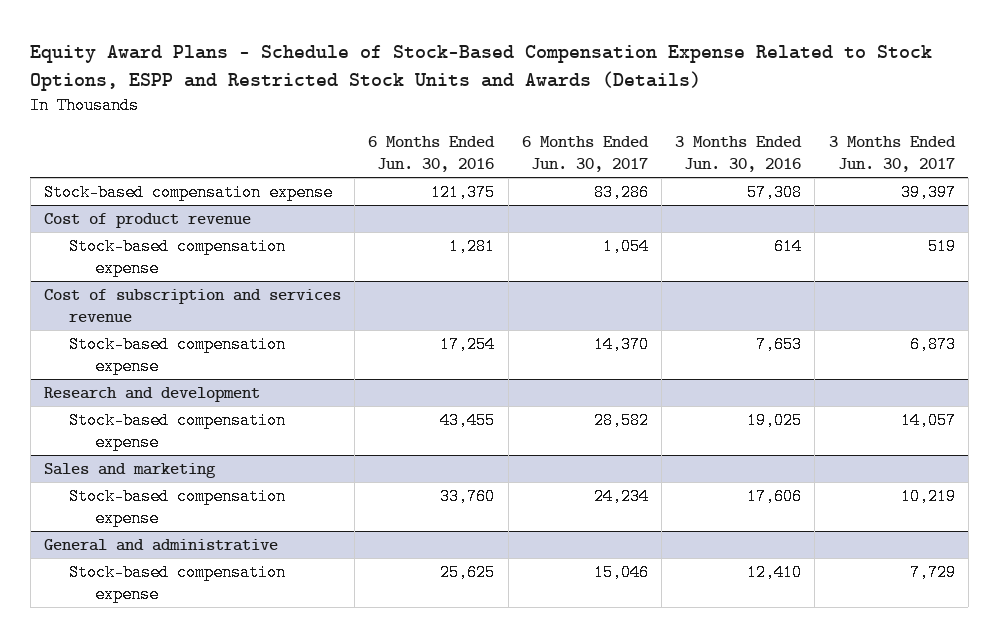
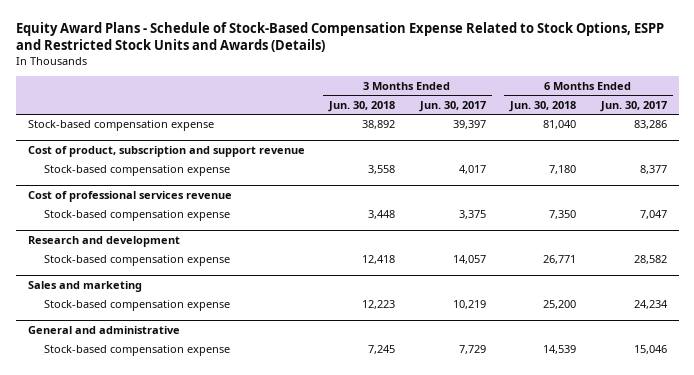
[368,135,496,173] 6 Months Ended Jun. 30, 2016 -> none
[675,135,803,173] 3 Months Ended Jun. 30, 2016 -> none
none -> [328,100,396,112] Jun. 30, 2018
none -> [509,100,577,112] Jun. 30, 2018
[44,212,252,228] Cost of product revenue -> [27,146,305,158] Cost of product, subscription and support revenue
[602,237,649,255] 1,054 -> [639,165,667,175] 8,377
[927,237,956,255] 519 -> [458,165,486,175] 4,017
[44,288,342,323] Cost of subscription and services revenue -> [27,191,232,203] Cost of professional services revenue
[593,335,649,353] 14,370 -> [639,210,667,220] 7,047
[909,335,956,353] 6,873 -> [458,210,486,220] 3,375

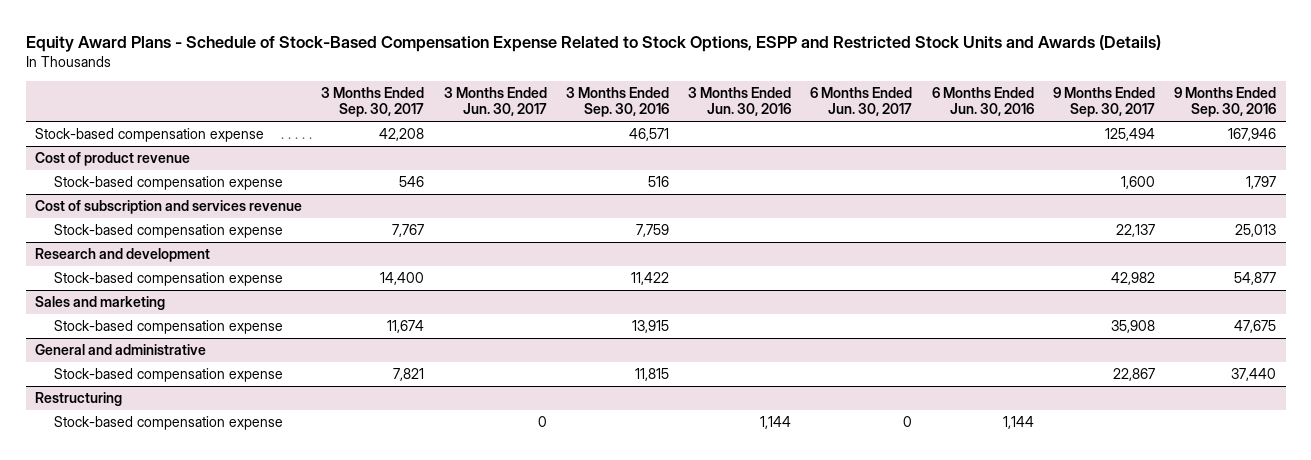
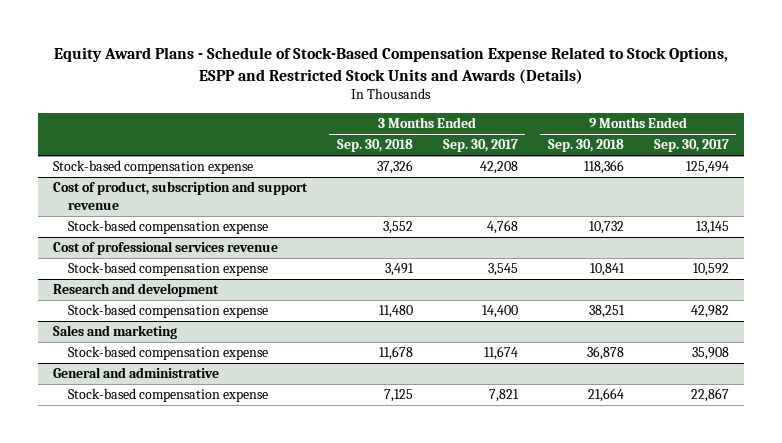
[443,86,547,117] 3 Months Ended Jun. 30, 2017 -> none
[565,86,669,118] 3 Months Ended Sep. 30, 2016 -> none
[688,86,792,117] 3 Months Ended Jun. 30, 2016 -> none
[810,86,913,117] 6 Months Ended Jun. 30, 2017 -> none
[931,86,1034,117] 6 Months Ended Jun. 30, 2016 -> none
[1174,86,1277,118] 9 Months Ended Sep. 30, 2016 -> none
none -> [336,139,413,153] Sep. 30, 2018
none -> [547,139,624,153] Sep. 30, 2018
[35,152,191,167] Cost of product revenue -> [52,181,308,210] Cost of product, subscription and support revenue
[399,176,425,188] 546 -> [486,220,518,235] 4,768
[1120,176,1155,190] 1,600 -> [695,221,729,235] 13,145
[35,200,303,215] Cost of subscription and services revenue -> [52,241,278,256] Cost of professional services revenue
[392,224,425,238] 7,767 -> [487,263,518,277] 3,545
[1115,224,1155,238] 22,137 -> [692,263,729,277] 10,592
[35,392,123,407] Restructuring -> none
[54,416,284,431] Stock-based compensation expense -> none

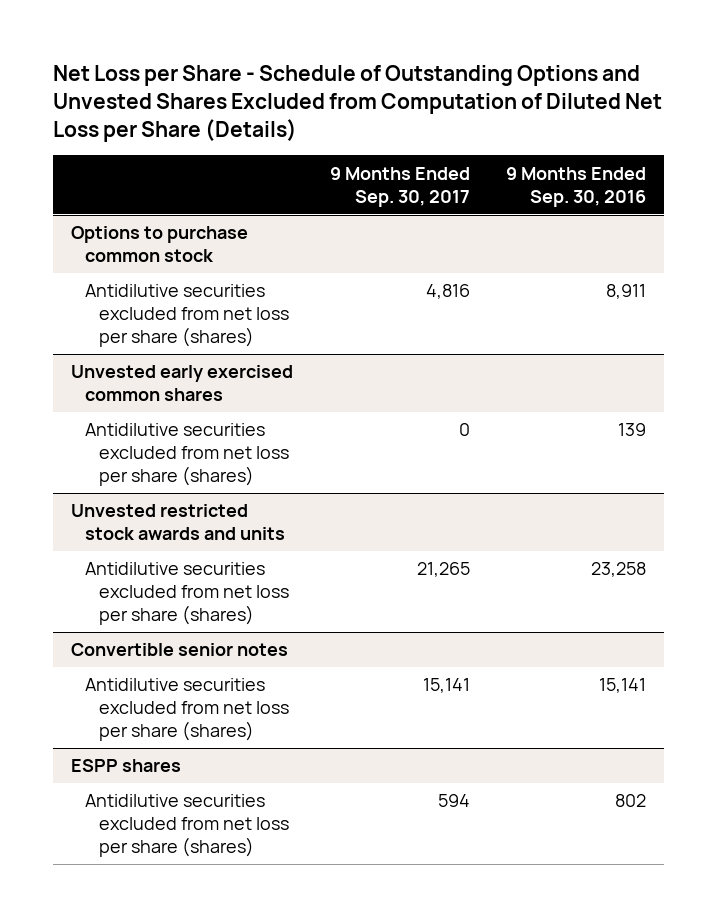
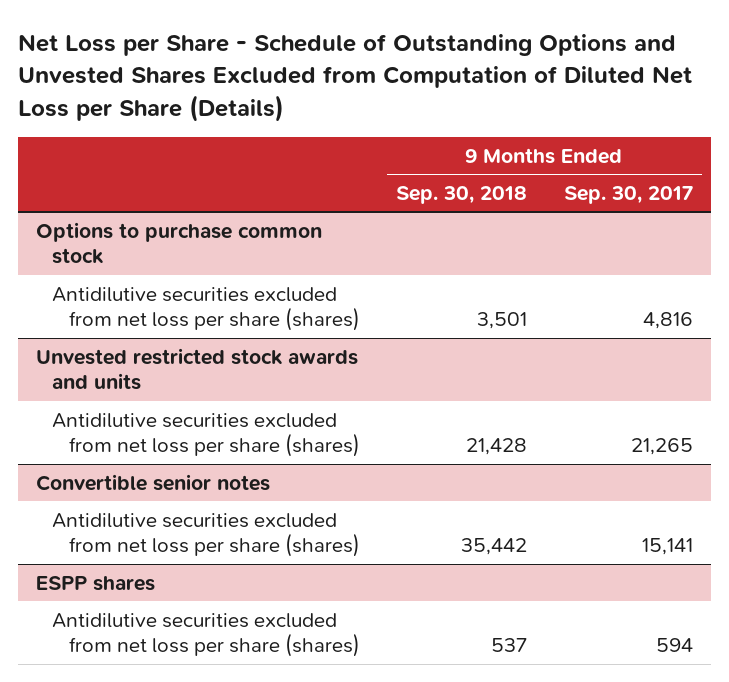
[506,166,647,207] 9 Months Ended Sep. 30, 2016 -> none
none -> [396,185,528,204] Sep. 30, 2018
[71,365,294,402] Unvested early exercised common shares -> none
[84,423,289,487] Antidilutive securities excluded from net loss per share (shares) -> none

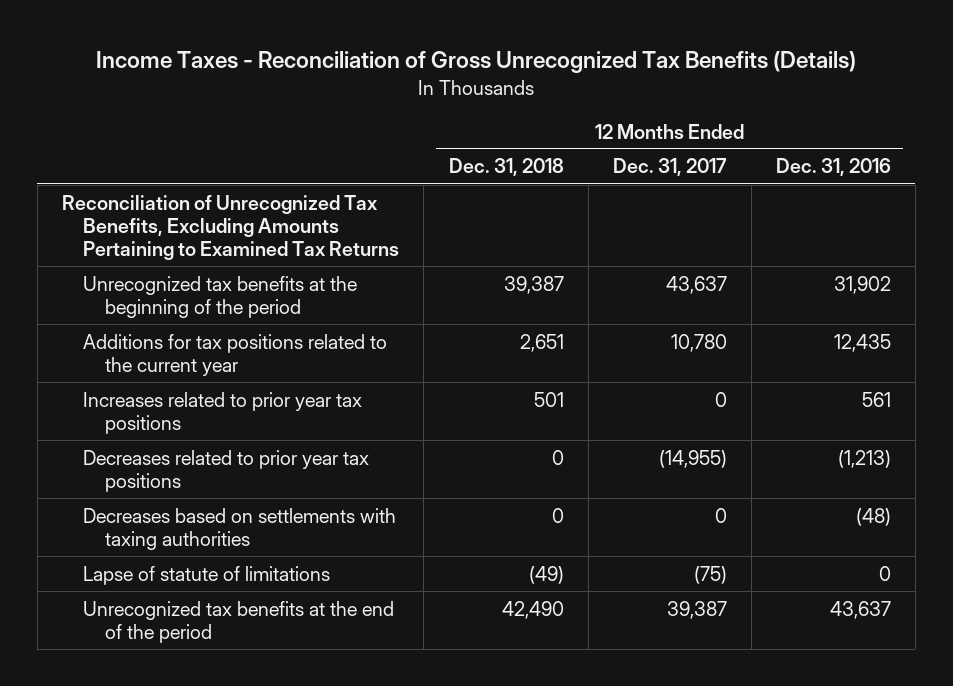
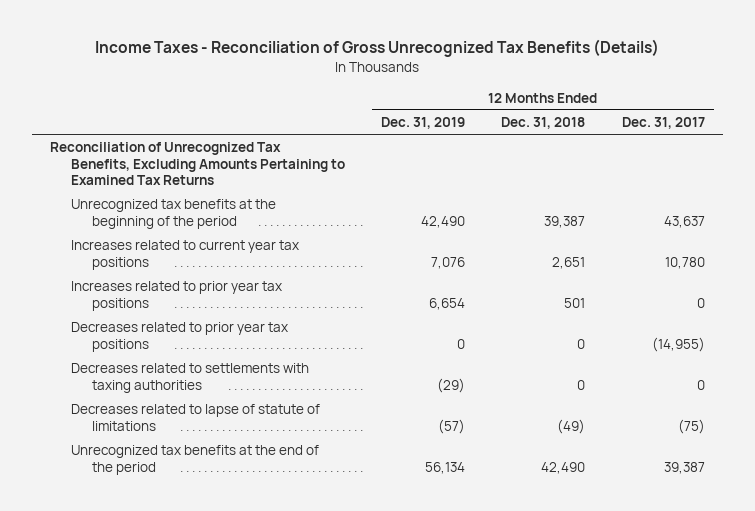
[775,158,891,177] Dec. 31, 2016 -> none
none -> [381,117,466,130] Dec. 31, 2019
[83,333,388,376] Additions for tax positions related to the current year -> [71,240,300,270] Increases related to current year tax positions
[83,507,397,550] Decreases based on settlements with taxing authorities -> [71,363,310,393] Decreases related to settlements with taxing authorities
[83,565,331,585] Lapse of statute of limitations -> [71,404,321,431] Decreases related to lapse of statute of limitations

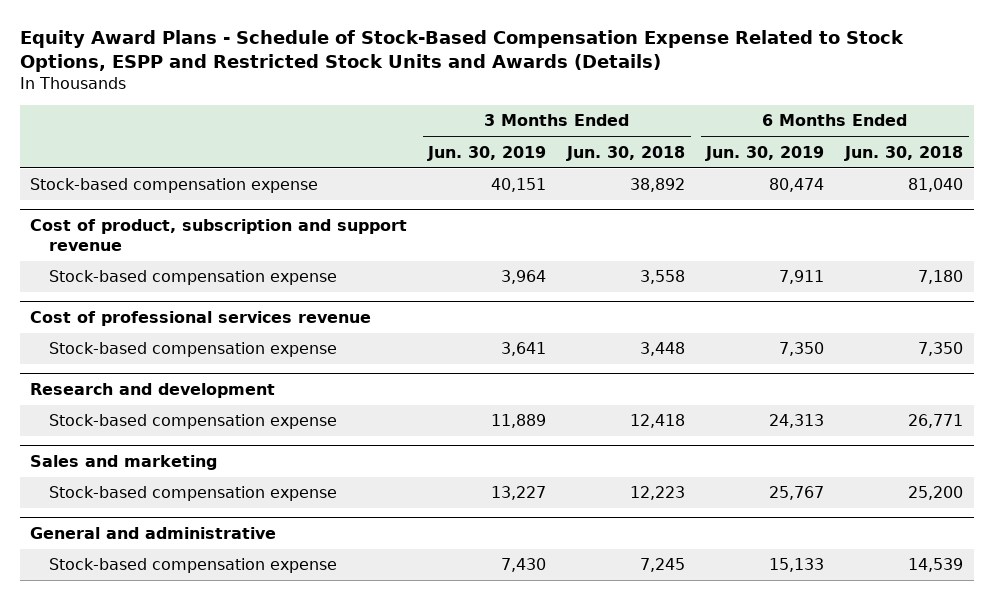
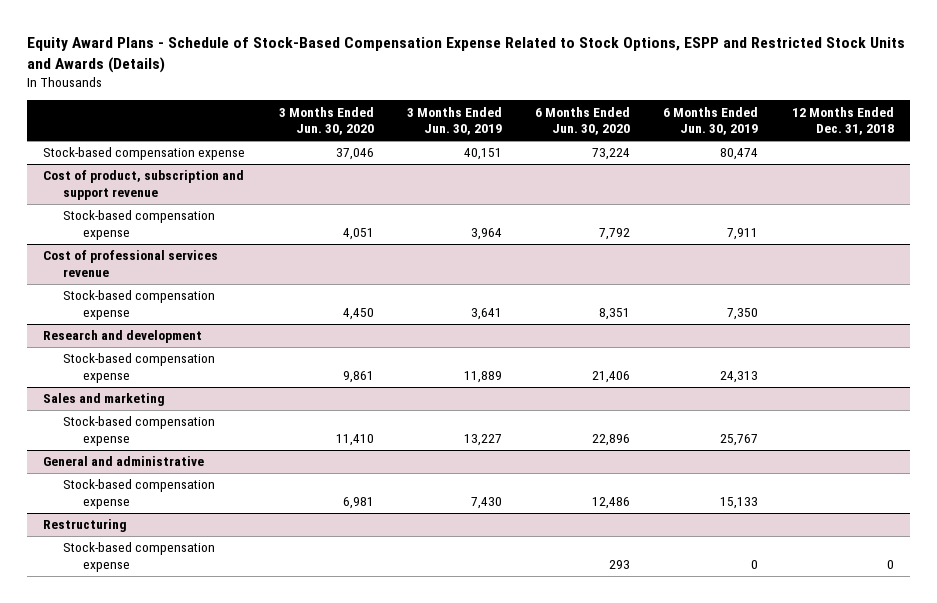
[566,145,686,161] Jun. 30, 2018 -> none
[844,145,964,161] Jun. 30, 2018 -> none
none -> [278,106,374,136] 3 Months Ended Jun. 30, 2020
none -> [535,106,631,136] 6 Months Ended Jun. 30, 2020
none -> [791,106,894,136] 12 Months Ended Dec. 31, 2018
none -> [43,519,128,533] Restructuring
none -> [63,542,216,573] Stock-based compensation expense

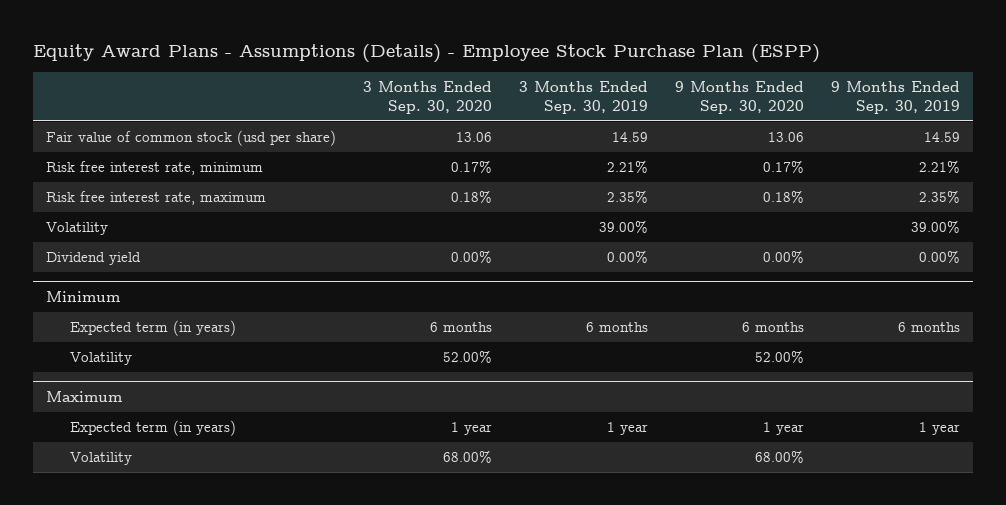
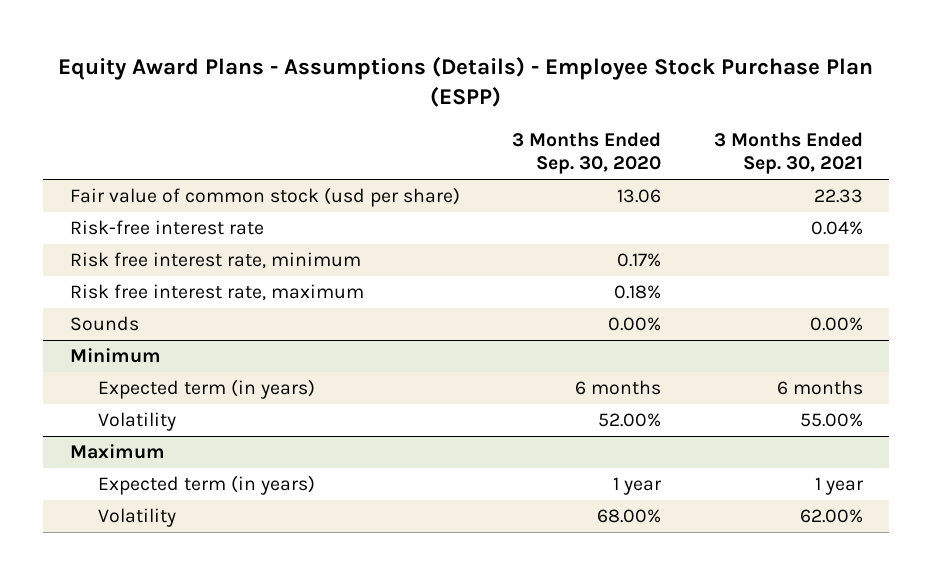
[519,81,649,115] 3 Months Ended Sep. 30, 2019 -> none
[675,81,805,115] 9 Months Ended Sep. 30, 2020 -> none
[830,81,960,115] 9 Months Ended Sep. 30, 2019 -> none
none -> [713,131,863,175] 3 Months Ended Sep. 30, 2021
none -> [69,220,264,236] Risk-free interest rate
[46,222,109,236] Volatility -> none
[46,252,142,266] Dividend yield -> [69,316,139,332] Sounds

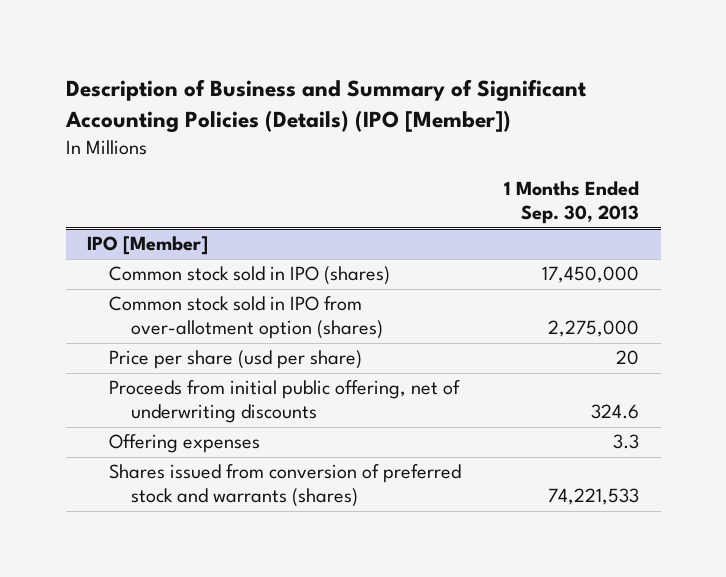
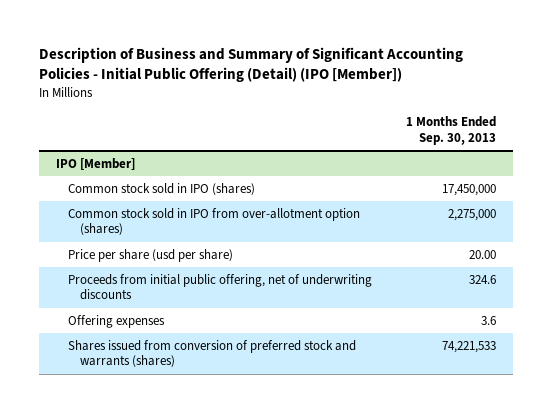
[64,79,586,134] Description of Business and Summary of Significant Accounting Policies (Details) (IPO [Member]) -> [39,47,464,83] Description of Business and Summary of Significant Accounting Policies - Initial Public Offering (Detail) (IPO [Member])
[616,350,640,366] 20 -> [469,249,497,259] 20.00
[613,434,640,450] 3.3 -> [481,315,497,325] 3.6

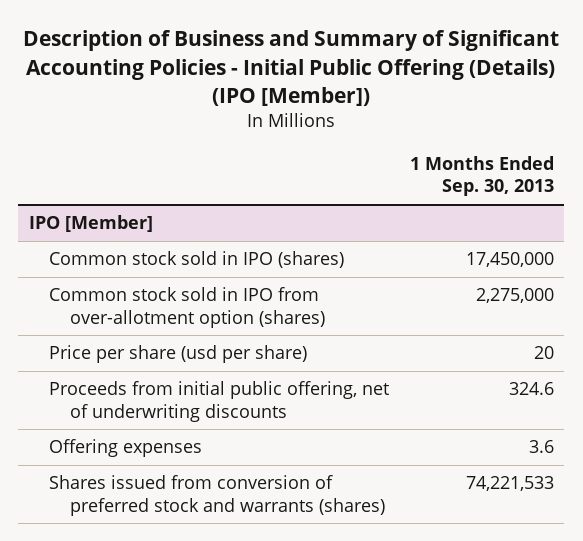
[39,47,464,83] Description of Business and Summary of Significant Accounting Policies - Initial Public Offering (Detail) (IPO [Member]) -> [23,30,560,106] Description of Business and Summary of Significant Accounting Policies - Initial Public Offering (Details) (IPO [Member])
[469,249,497,259] 20.00 -> [533,346,554,360] 20

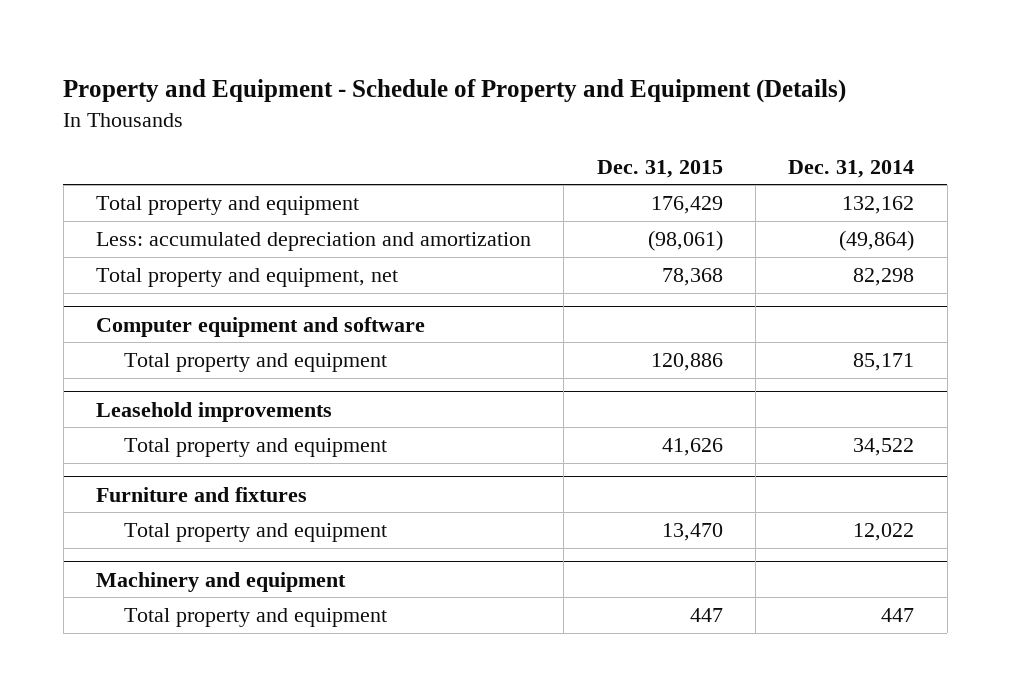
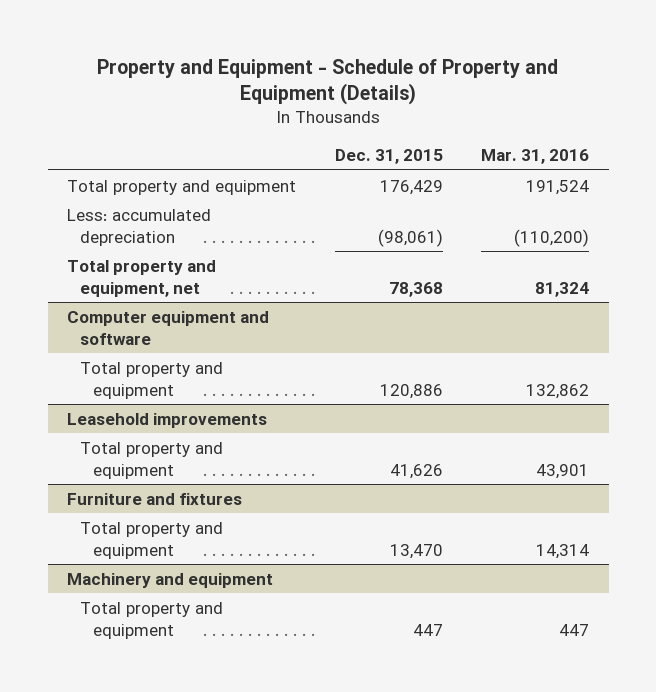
[788,159,915,178] Dec. 31, 2014 -> none
none -> [481,149,590,165] Mar. 31, 2016
[95,231,531,251] Less: accumulated depreciation and amortization -> [67,208,212,246] Less: accumulated depreciation

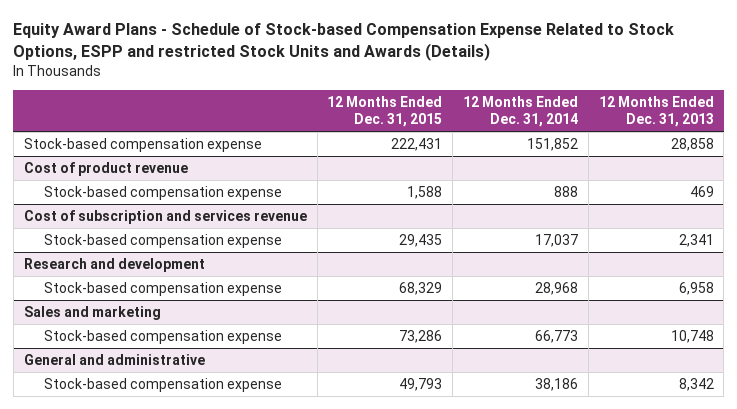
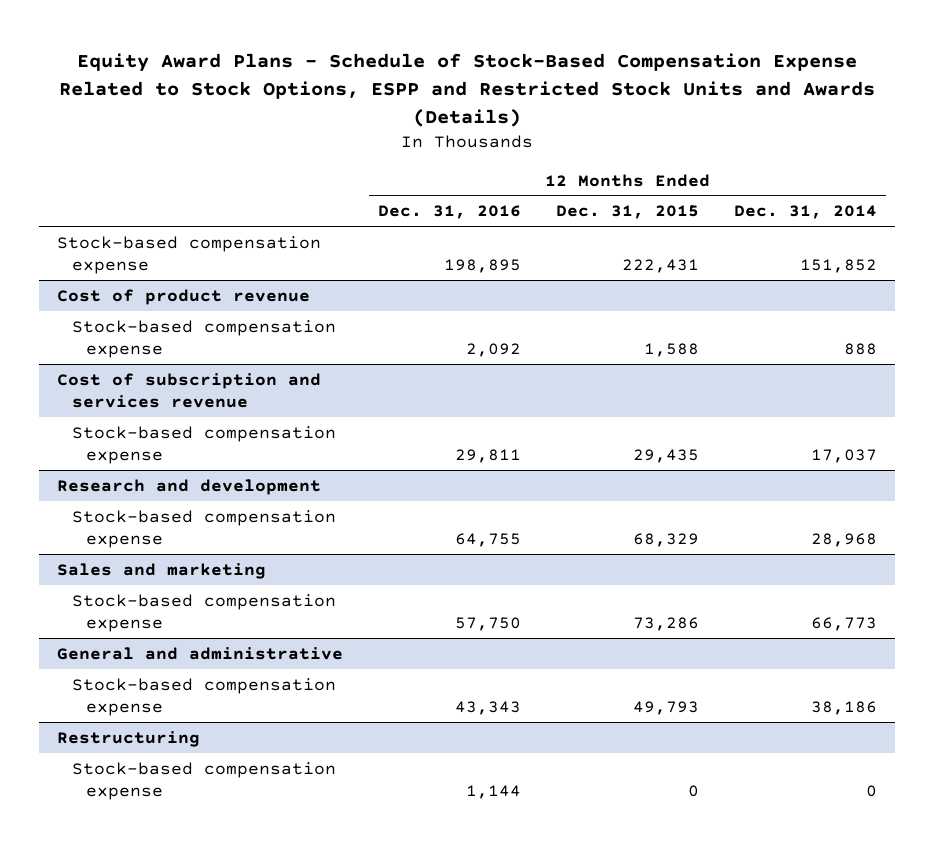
[13,23,675,61] Equity Award Plans - Schedule of Stock-based Compensation Expense Related to Stock Options, ESPP and restricted Stock Units and Awards (Details) -> [59,53,876,127] Equity Award Plans - Schedule of Stock-Based Compensation Expense Related to Stock Options, ESPP and Restricted Stock Units and Awards (Details)
[598,95,714,127] 12 Months Ended Dec. 31, 2013 -> none
none -> [378,205,522,220] Dec. 31, 2016
none -> [56,730,200,747] Restructuring
none -> [71,761,336,801] Stock-based compensation expense

